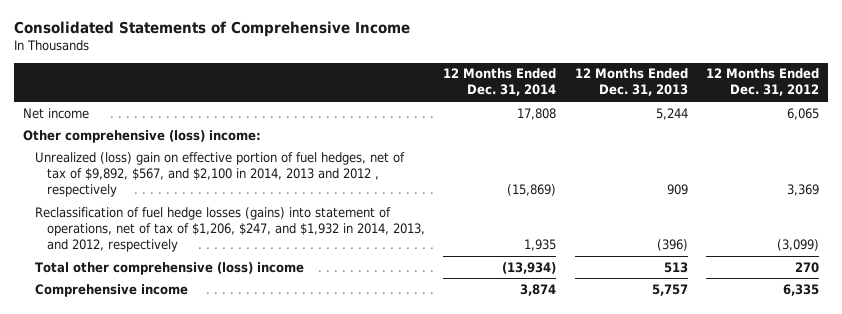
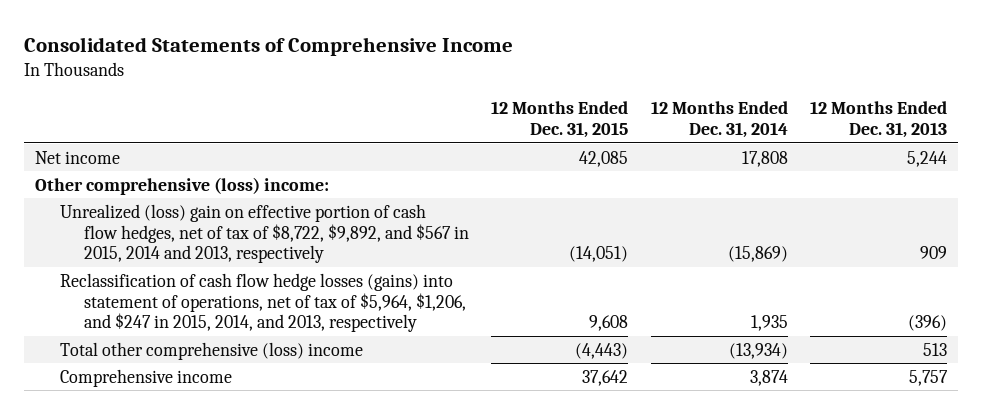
[705,68,819,97] 12 Months Ended Dec. 31, 2012 -> none
none -> [491,101,629,138] 12 Months Ended Dec. 31, 2015
[34,151,405,198] Unrealized (loss) gain on effective portion of fuel hedges, net of tax of $9,892, $567, and $2,100 in 2014, 2013 and 2012 , respectively -> [59,203,469,264] Unrealized (loss) gain on effective portion of cash flow hedges, net of tax of $8,722, $9,892, and $567 in 2015, 2014 and 2013, respectively
[34,206,425,253] Reclassification of fuel hedge losses (gains) into statement of operations, net of tax of $1,206, $247, and $1,932 in 2014, 2013, and 2012, respectively -> [59,272,466,333] Reclassification of cash flow hedge losses (gains) into statement of operations, net of tax of $5,964, $1,206, and $247 in 2015, 2014, and 2013, respectively

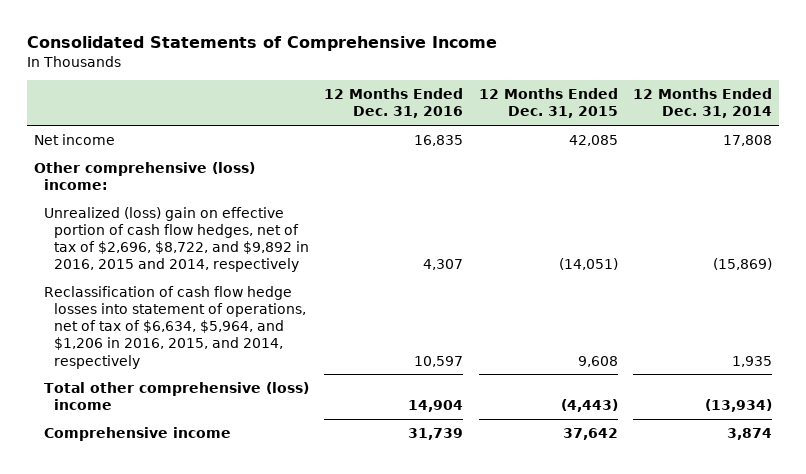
[809,101,947,138] 12 Months Ended Dec. 31, 2013 -> none
none -> [324,88,464,119] 12 Months Ended Dec. 31, 2016
[59,203,469,264] Unrealized (loss) gain on effective portion of cash flow hedges, net of tax of $8,722, $9,892, and $567 in 2015, 2014 and 2013, respectively -> [44,206,309,273] Unrealized (loss) gain on effective portion of cash flow hedges, net of tax of $2,696, $8,722, and $9,892 in 2016, 2015 and 2014, respectively
[59,272,466,333] Reclassification of cash flow hedge losses (gains) into statement of operations, net of tax of $5,964, $1,206, and $247 in 2015, 2014, and 2013, respectively -> [44,285,306,369] Reclassification of cash flow hedge losses into statement of operations, net of tax of $6,634, $5,964, and $1,206 in 2016, 2015, and 2014, respectively

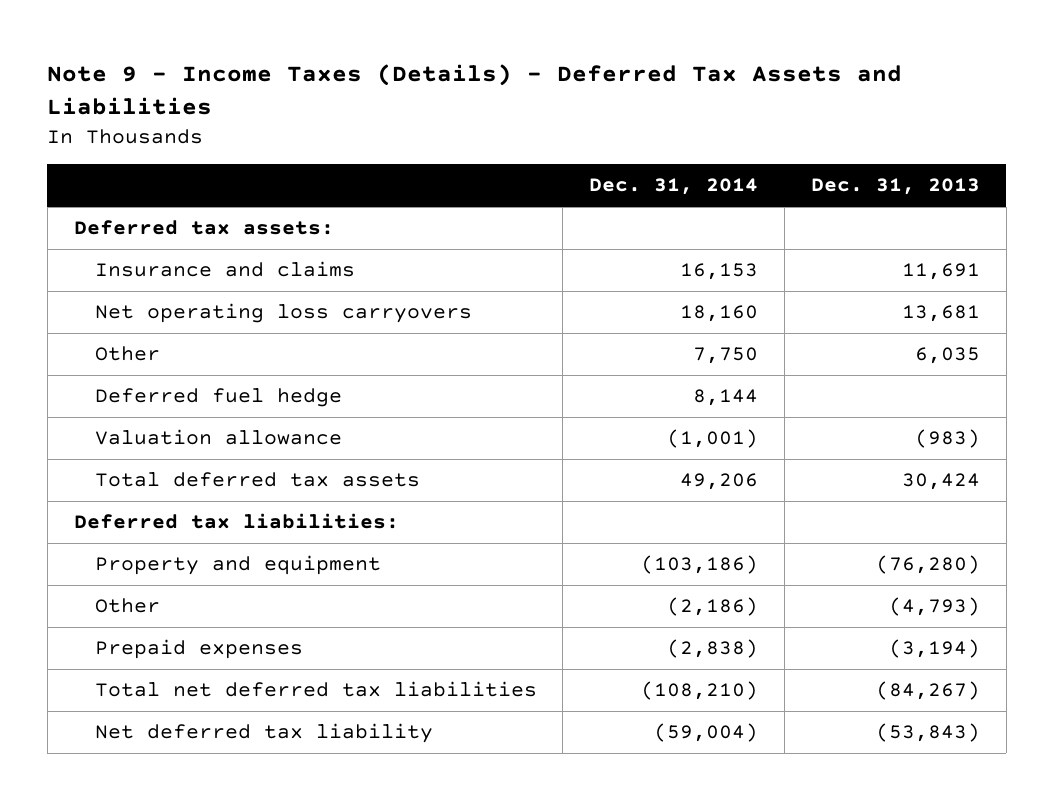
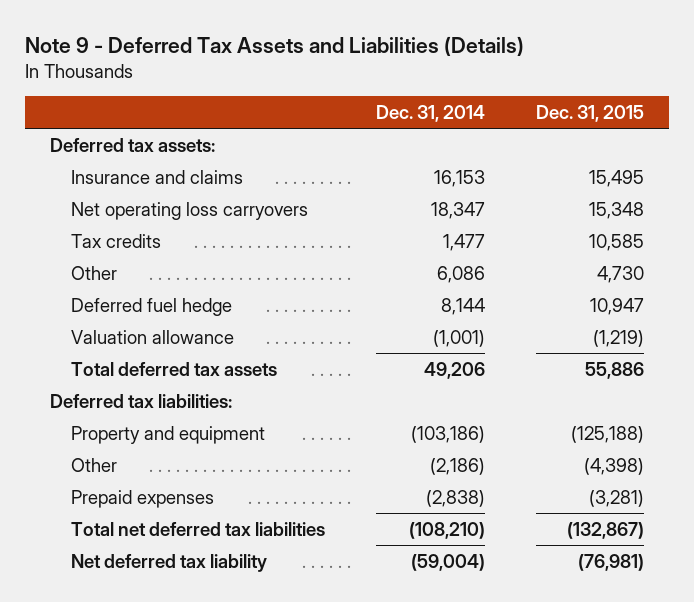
[47,63,903,115] Note 9 - Income Taxes (Details) - Deferred Tax Assets and Liabilities -> [24,36,524,57] Note 9 - Deferred Tax Assets and Liabilities (Details)
[811,178,981,196] Dec. 31, 2013 -> none
none -> [535,104,644,122] Dec. 31, 2015
[680,305,759,323] 18,160 -> [431,201,486,219] 18,347
none -> [71,233,162,248] Tax credits
[693,347,759,365] 7,750 -> [437,265,486,283] 6,086

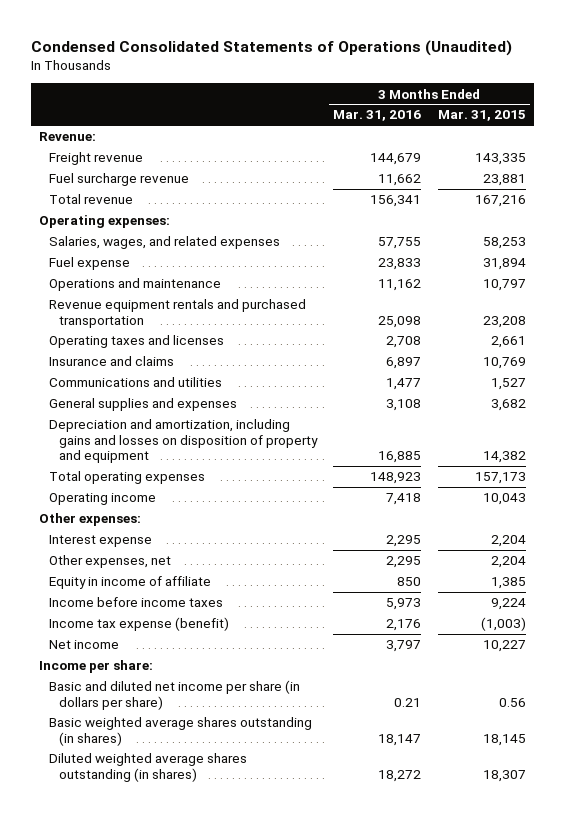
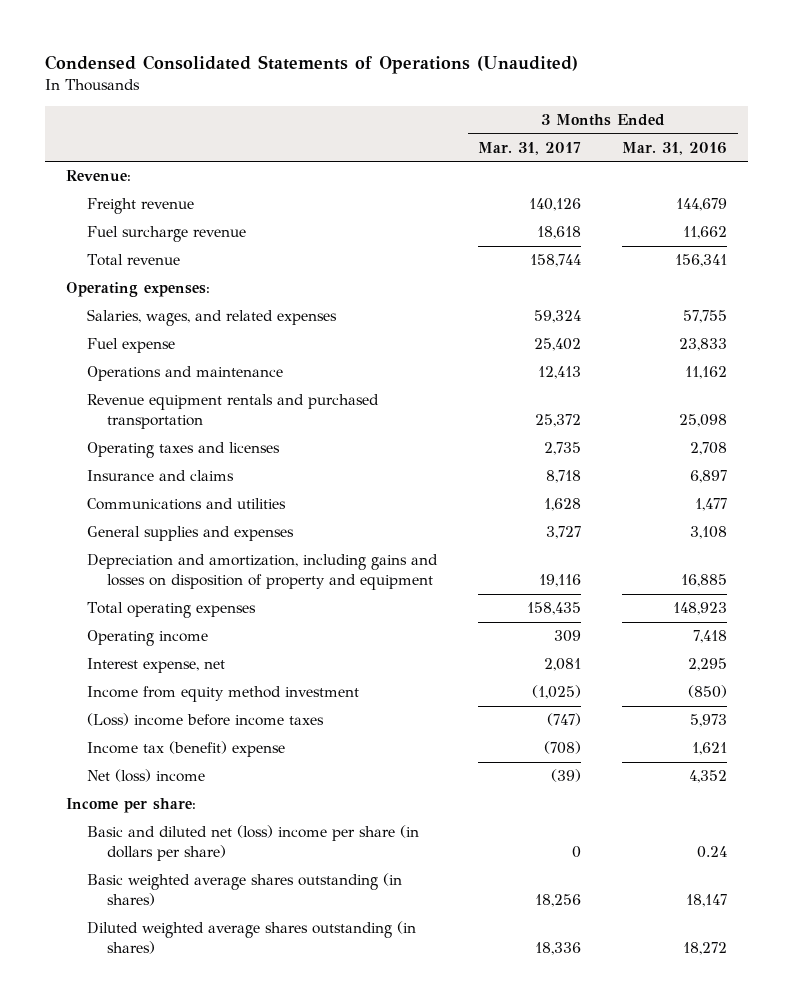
[437,110,526,122] Mar. 31, 2015 -> none
none -> [477,141,581,155] Mar. 31, 2017
[39,513,142,527] Other expenses: -> none
[48,555,171,569] Other expenses, net -> none
[48,535,152,548] Interest expense -> [86,658,225,674] Interest expense, net
[48,576,211,590] Equity in income of affiliate -> [86,686,359,703] Income from equity method investment
[397,577,422,587] 850 -> [688,685,728,699] (850)
[48,597,223,608] Income before income taxes -> [86,713,324,727] (Loss) income before income taxes
[48,617,229,632] Income tax expense (benefit) -> [86,741,285,758] Income tax (benefit) expense
[386,619,422,632] 2,176 -> [692,742,728,756] 1,621
[48,640,119,650] Net income -> [86,769,205,783] Net (loss) income
[386,640,422,653] 3,797 -> [689,770,728,784] 4,352
[48,680,300,710] Basic and diluted net income per share (in dollars per share) -> [86,825,419,862] Basic and diluted net (loss) income per share (in dollars per share)
[394,697,422,707] 0.21 -> [697,846,728,859] 0.24

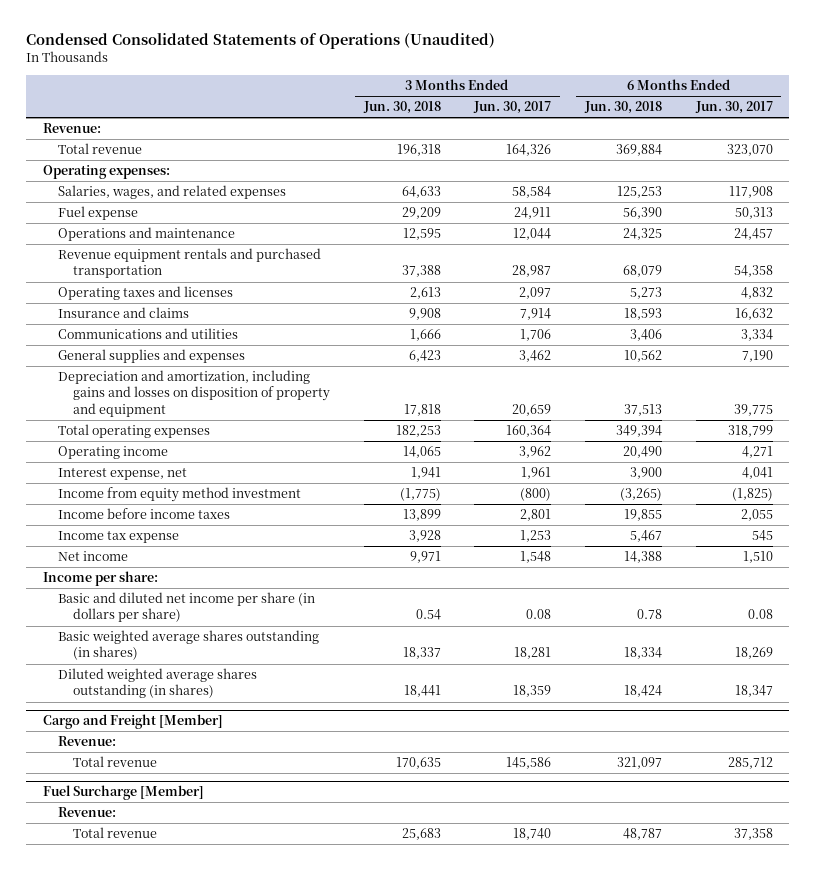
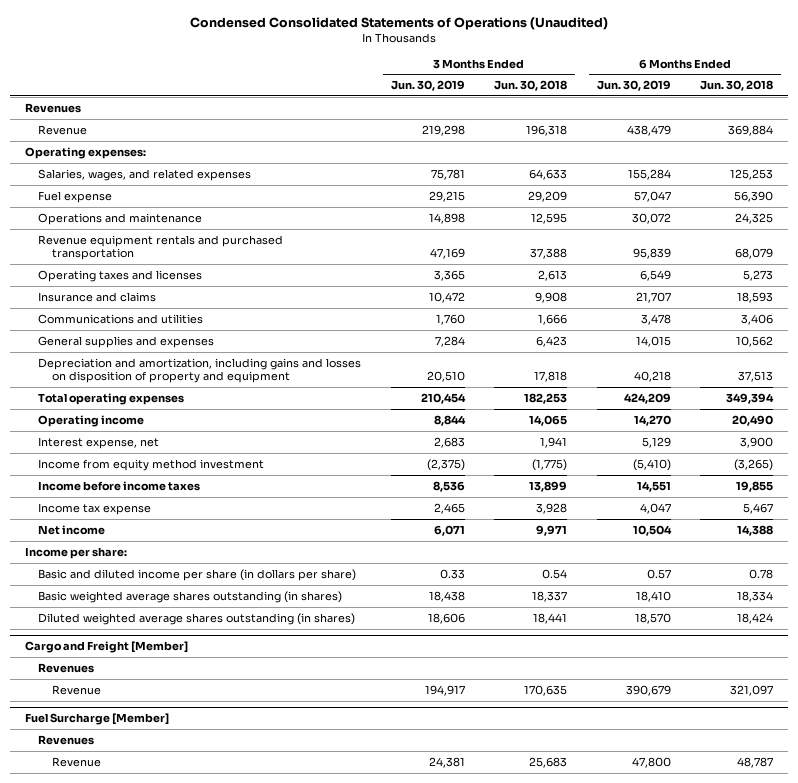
[473,101,552,115] Jun. 30, 2017 -> none
[694,101,773,115] Jun. 30, 2017 -> none
none -> [390,80,465,92] Jun. 30, 2019
none -> [596,80,671,92] Jun. 30, 2019
[42,123,101,134] Revenue: -> [24,102,81,113] Revenues
[57,143,142,155] Total revenue -> [38,124,88,135] Revenue
[57,592,315,623] Basic and diluted net income per share (in dollars per share) -> [38,568,357,581] Basic and diluted income per share (in dollars per share)
[57,736,116,747] Revenue: -> [38,662,95,673] Revenues
[72,756,157,768] Total revenue -> [51,684,101,695] Revenue
[57,807,116,818] Revenue: -> [38,734,95,745] Revenues
[72,827,157,839] Total revenue -> [51,756,101,767] Revenue

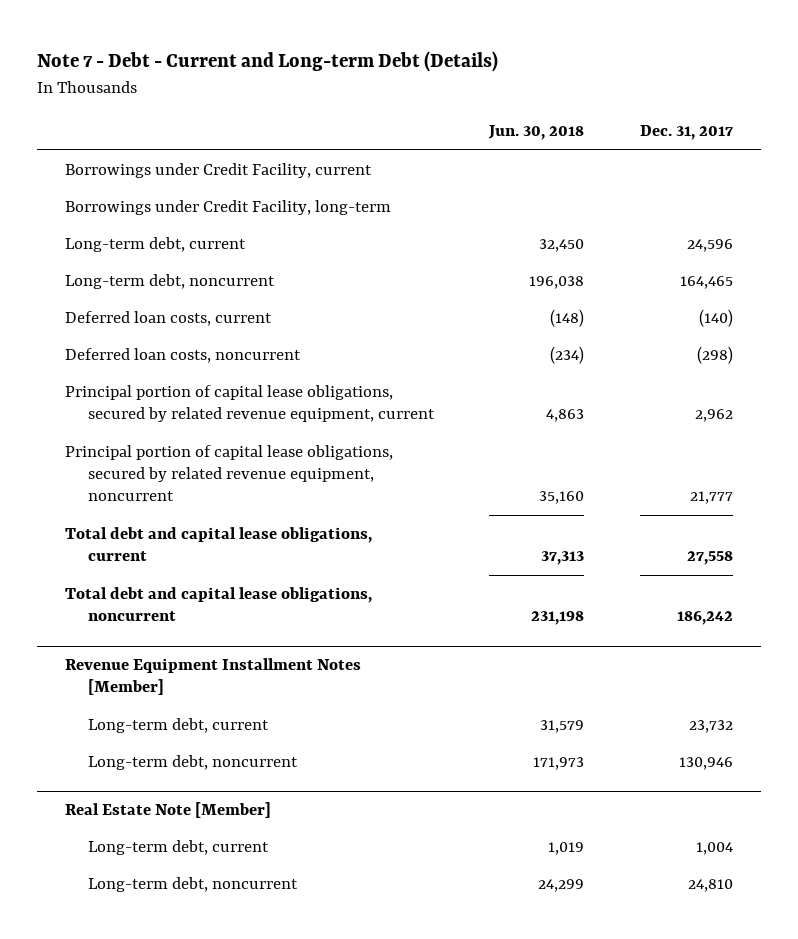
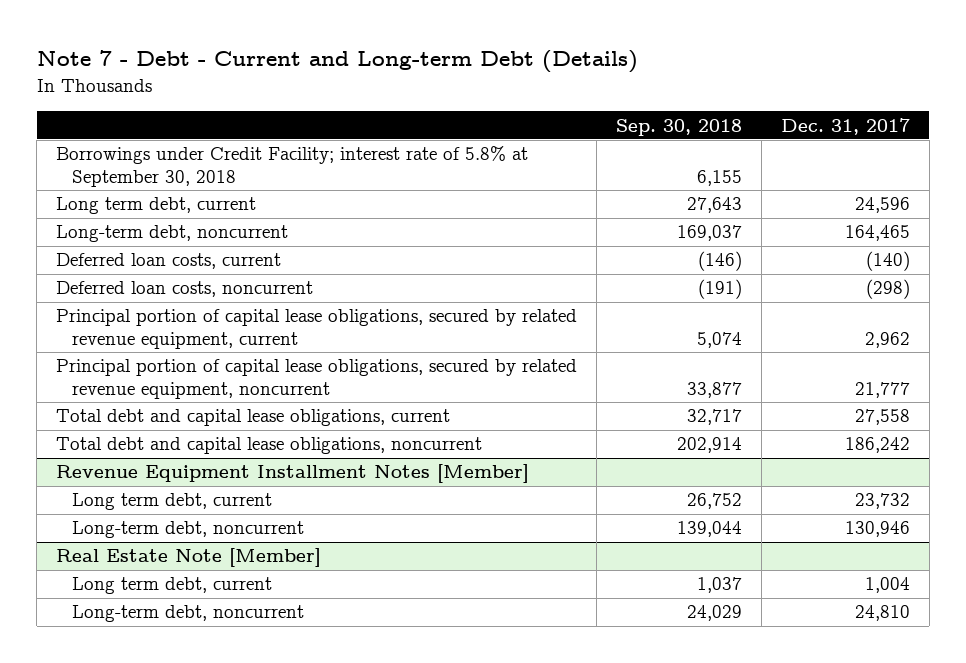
[488,125,585,141] Jun. 30, 2018 -> none
none -> [615,118,742,136] Sep. 30, 2018
[65,200,392,216] Borrowings under Credit Facility, long-term -> none
[65,163,373,179] Borrowings under Credit Facility, current -> [55,146,528,188] Borrowings under Credit Facility; interest rate of 5.8% at September 30, 2018
[65,237,247,253] Long-term debt, current -> [55,197,256,215] Long term debt, current
[87,718,269,734] Long-term debt, current -> [71,493,272,511] Long term debt, current
[87,840,269,856] Long-term debt, current -> [71,577,272,595] Long term debt, current

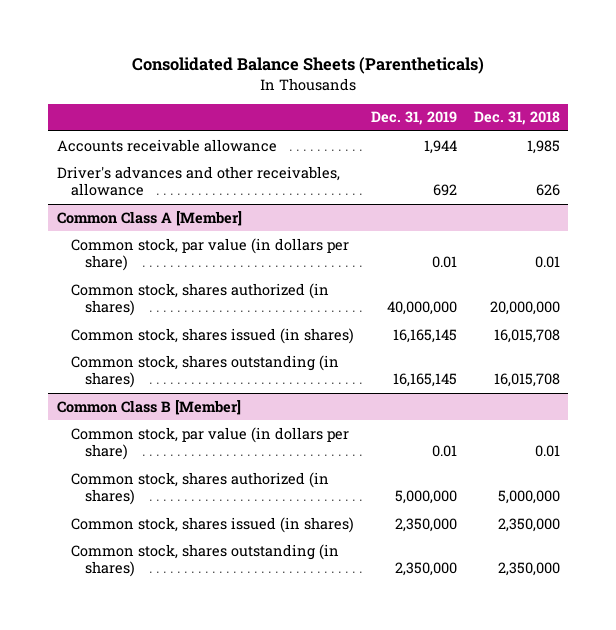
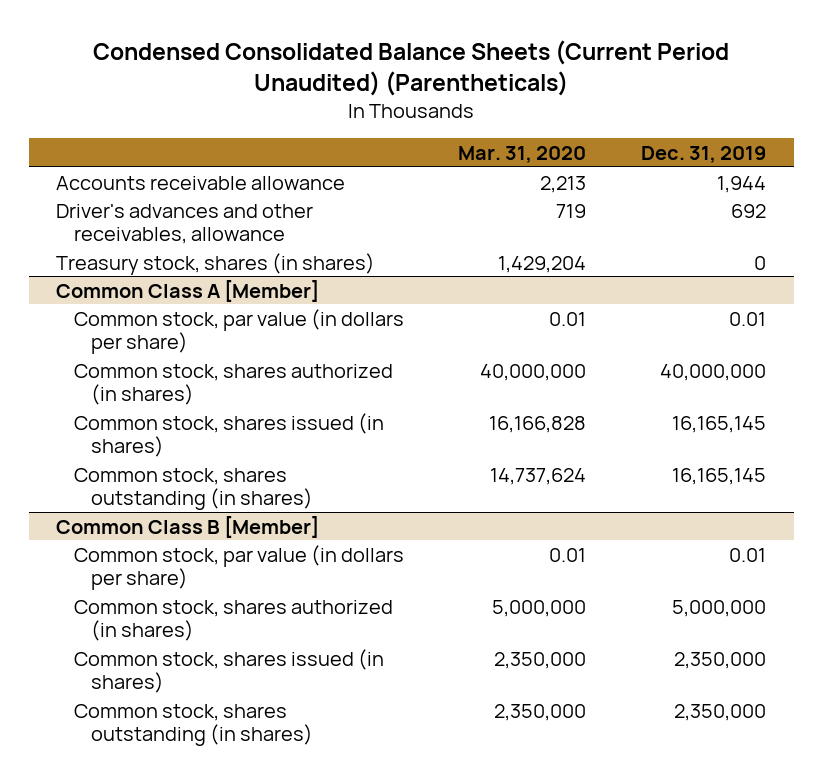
[132,57,485,75] Consolidated Balance Sheets (Parentheticals) -> [93,40,730,97] Condensed Consolidated Balance Sheets (Current Period Unaudited) (Parentheticals)
[473,111,560,126] Dec. 31, 2018 -> none
none -> [458,145,587,163] Mar. 31, 2020
none -> [56,252,376,275] Treasury stock, shares (in shares)

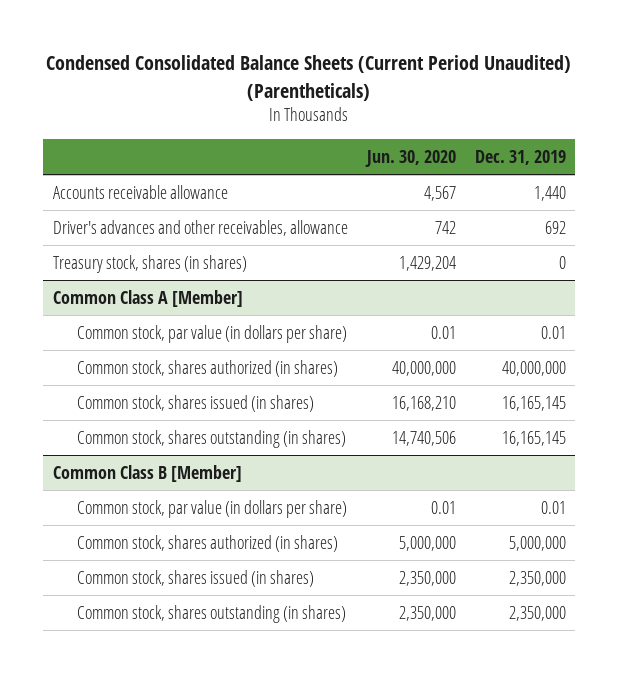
[458,145,587,163] Mar. 31, 2020 -> none
none -> [364,149,456,167] Jun. 30, 2020
[717,175,767,193] 1,944 -> [533,185,566,201] 1,440

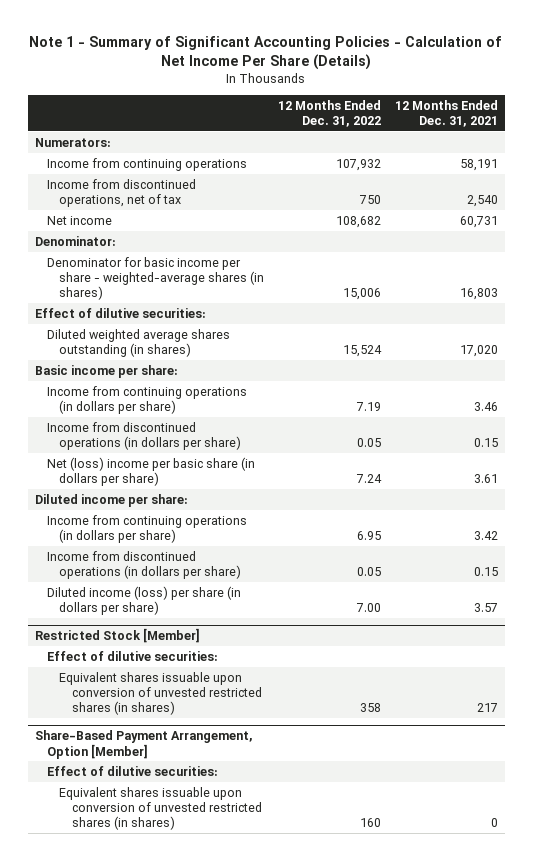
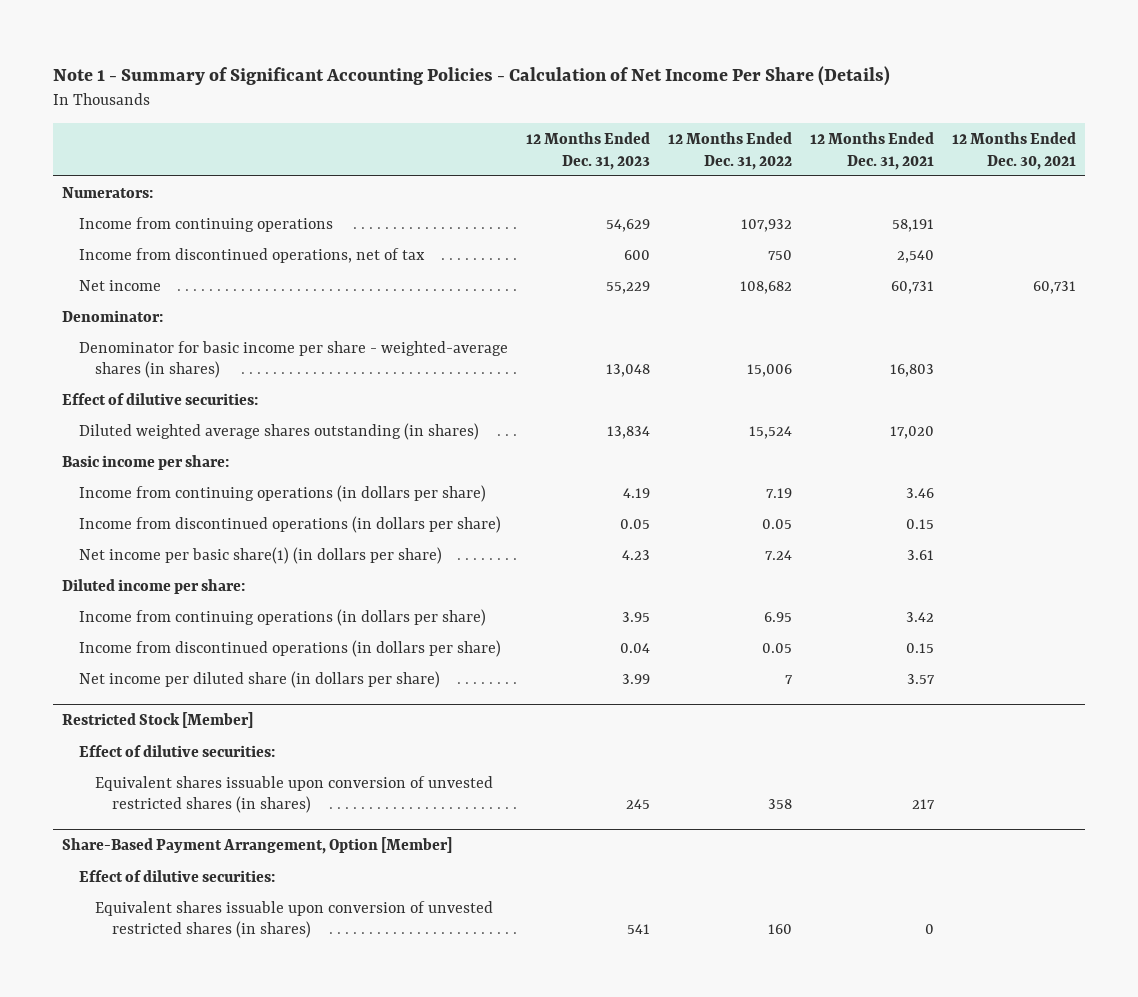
none -> [525,131,650,170] 12 Months Ended Dec. 31, 2023
none -> [952,131,1077,170] 12 Months Ended Dec. 30, 2021
[47,456,256,486] Net (loss) income per basic share (in dollars per share) -> [78,546,442,564] Net income per basic share(1) (in dollars per share)
[47,585,242,615] Diluted income (loss) per share (in dollars per share) -> [78,670,440,688] Net income per diluted share (in dollars per share)
[356,602,382,612] 7.00 -> [784,674,793,684] 7

